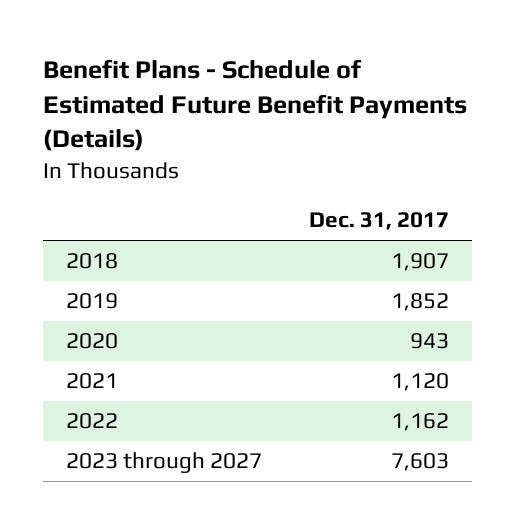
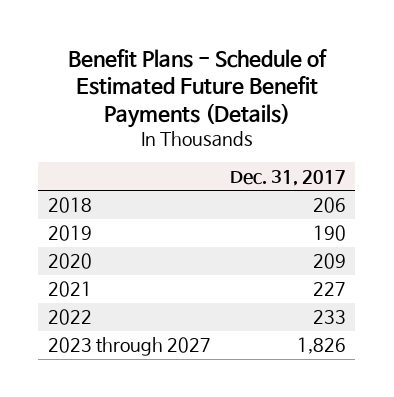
[390,253,449,272] 1,907 -> [312,197,346,214] 206
[390,293,449,312] 1,852 -> [312,225,346,242] 190
[409,333,449,350] 943 -> [312,253,346,270] 209
[390,373,449,392] 1,120 -> [312,282,346,297] 227
[390,413,449,432] 1,162 -> [312,310,346,325] 233
[390,453,449,472] 7,603 -> [296,337,346,355] 1,826

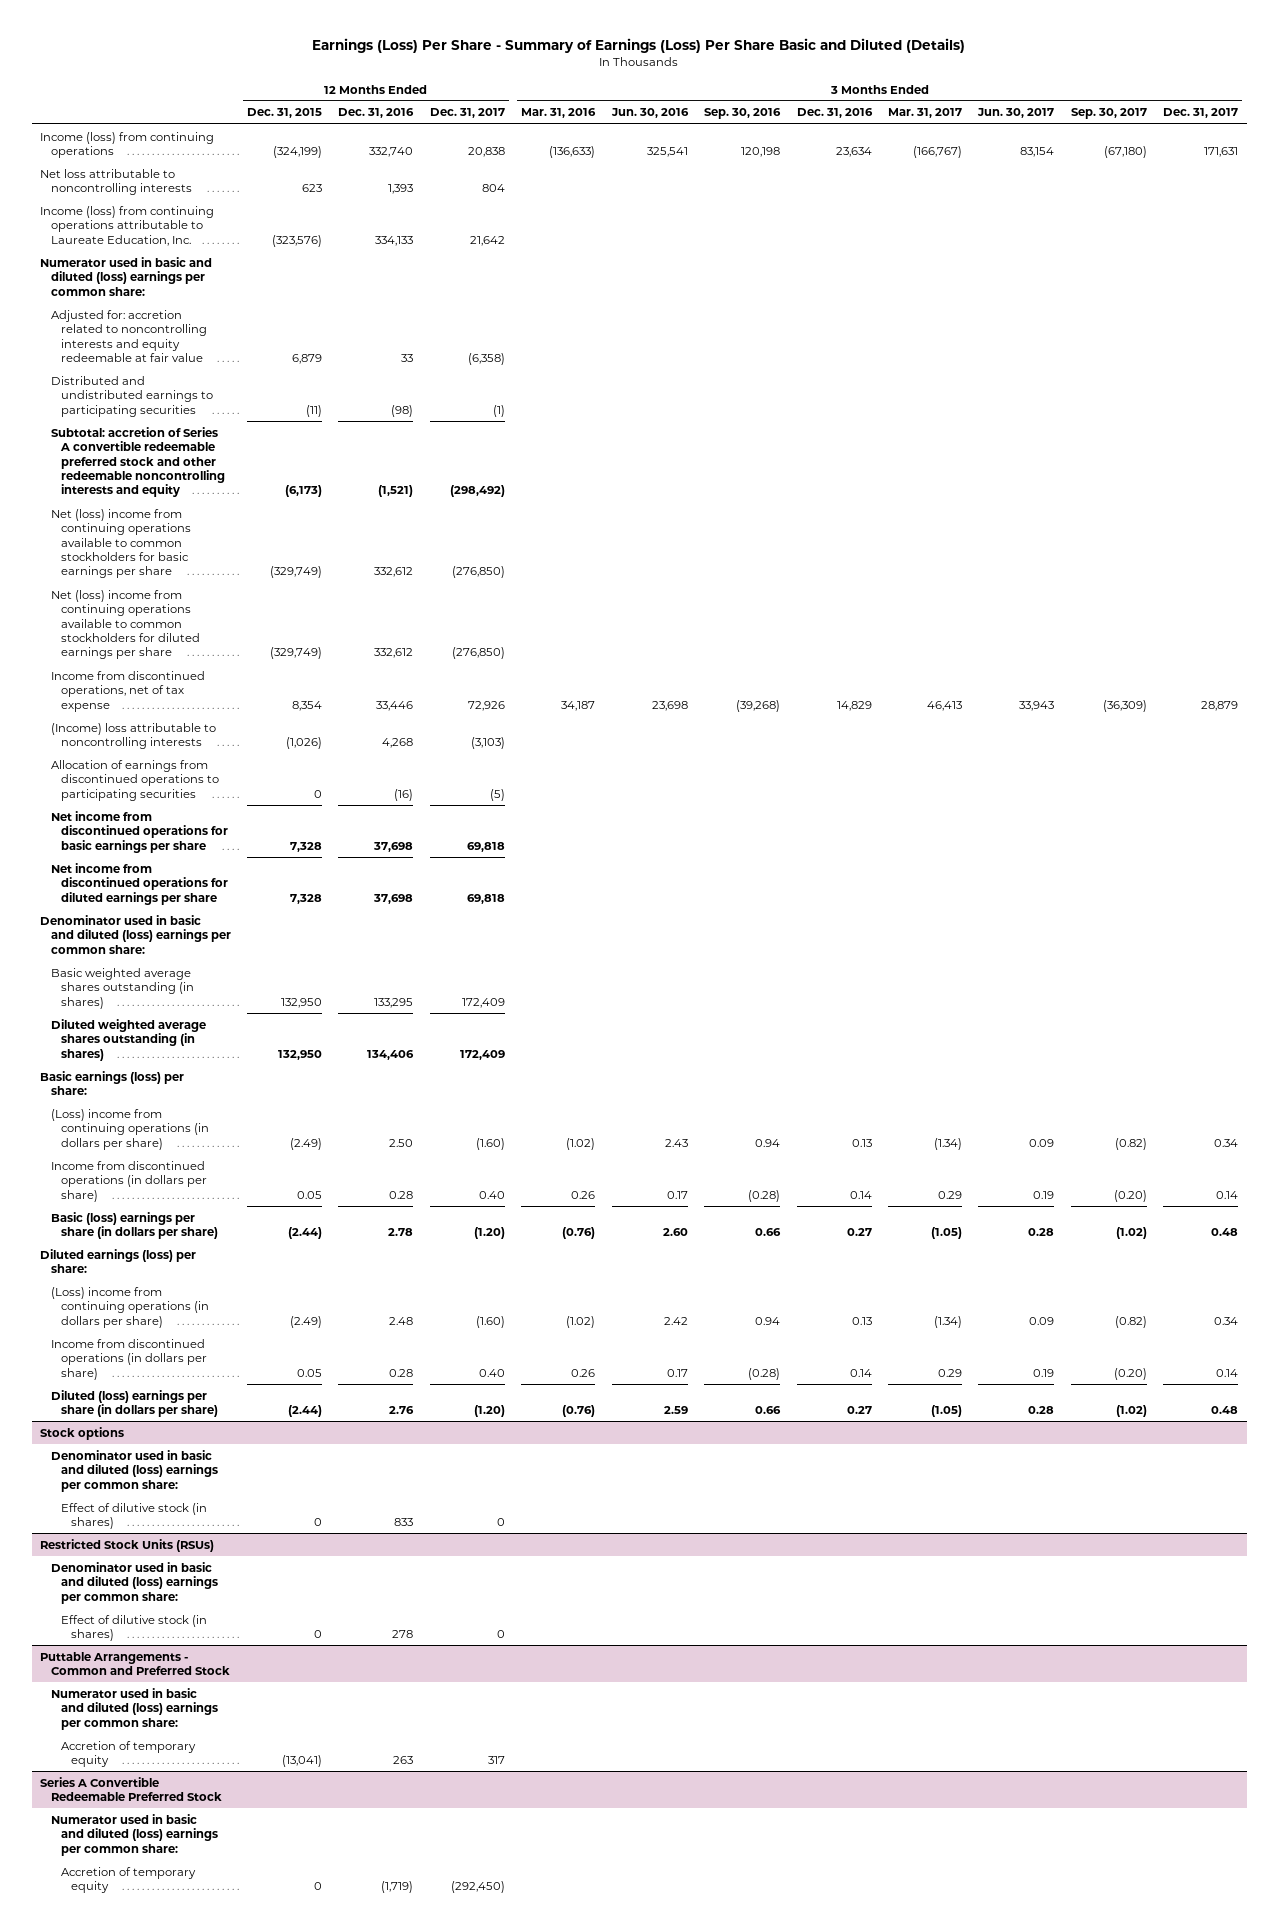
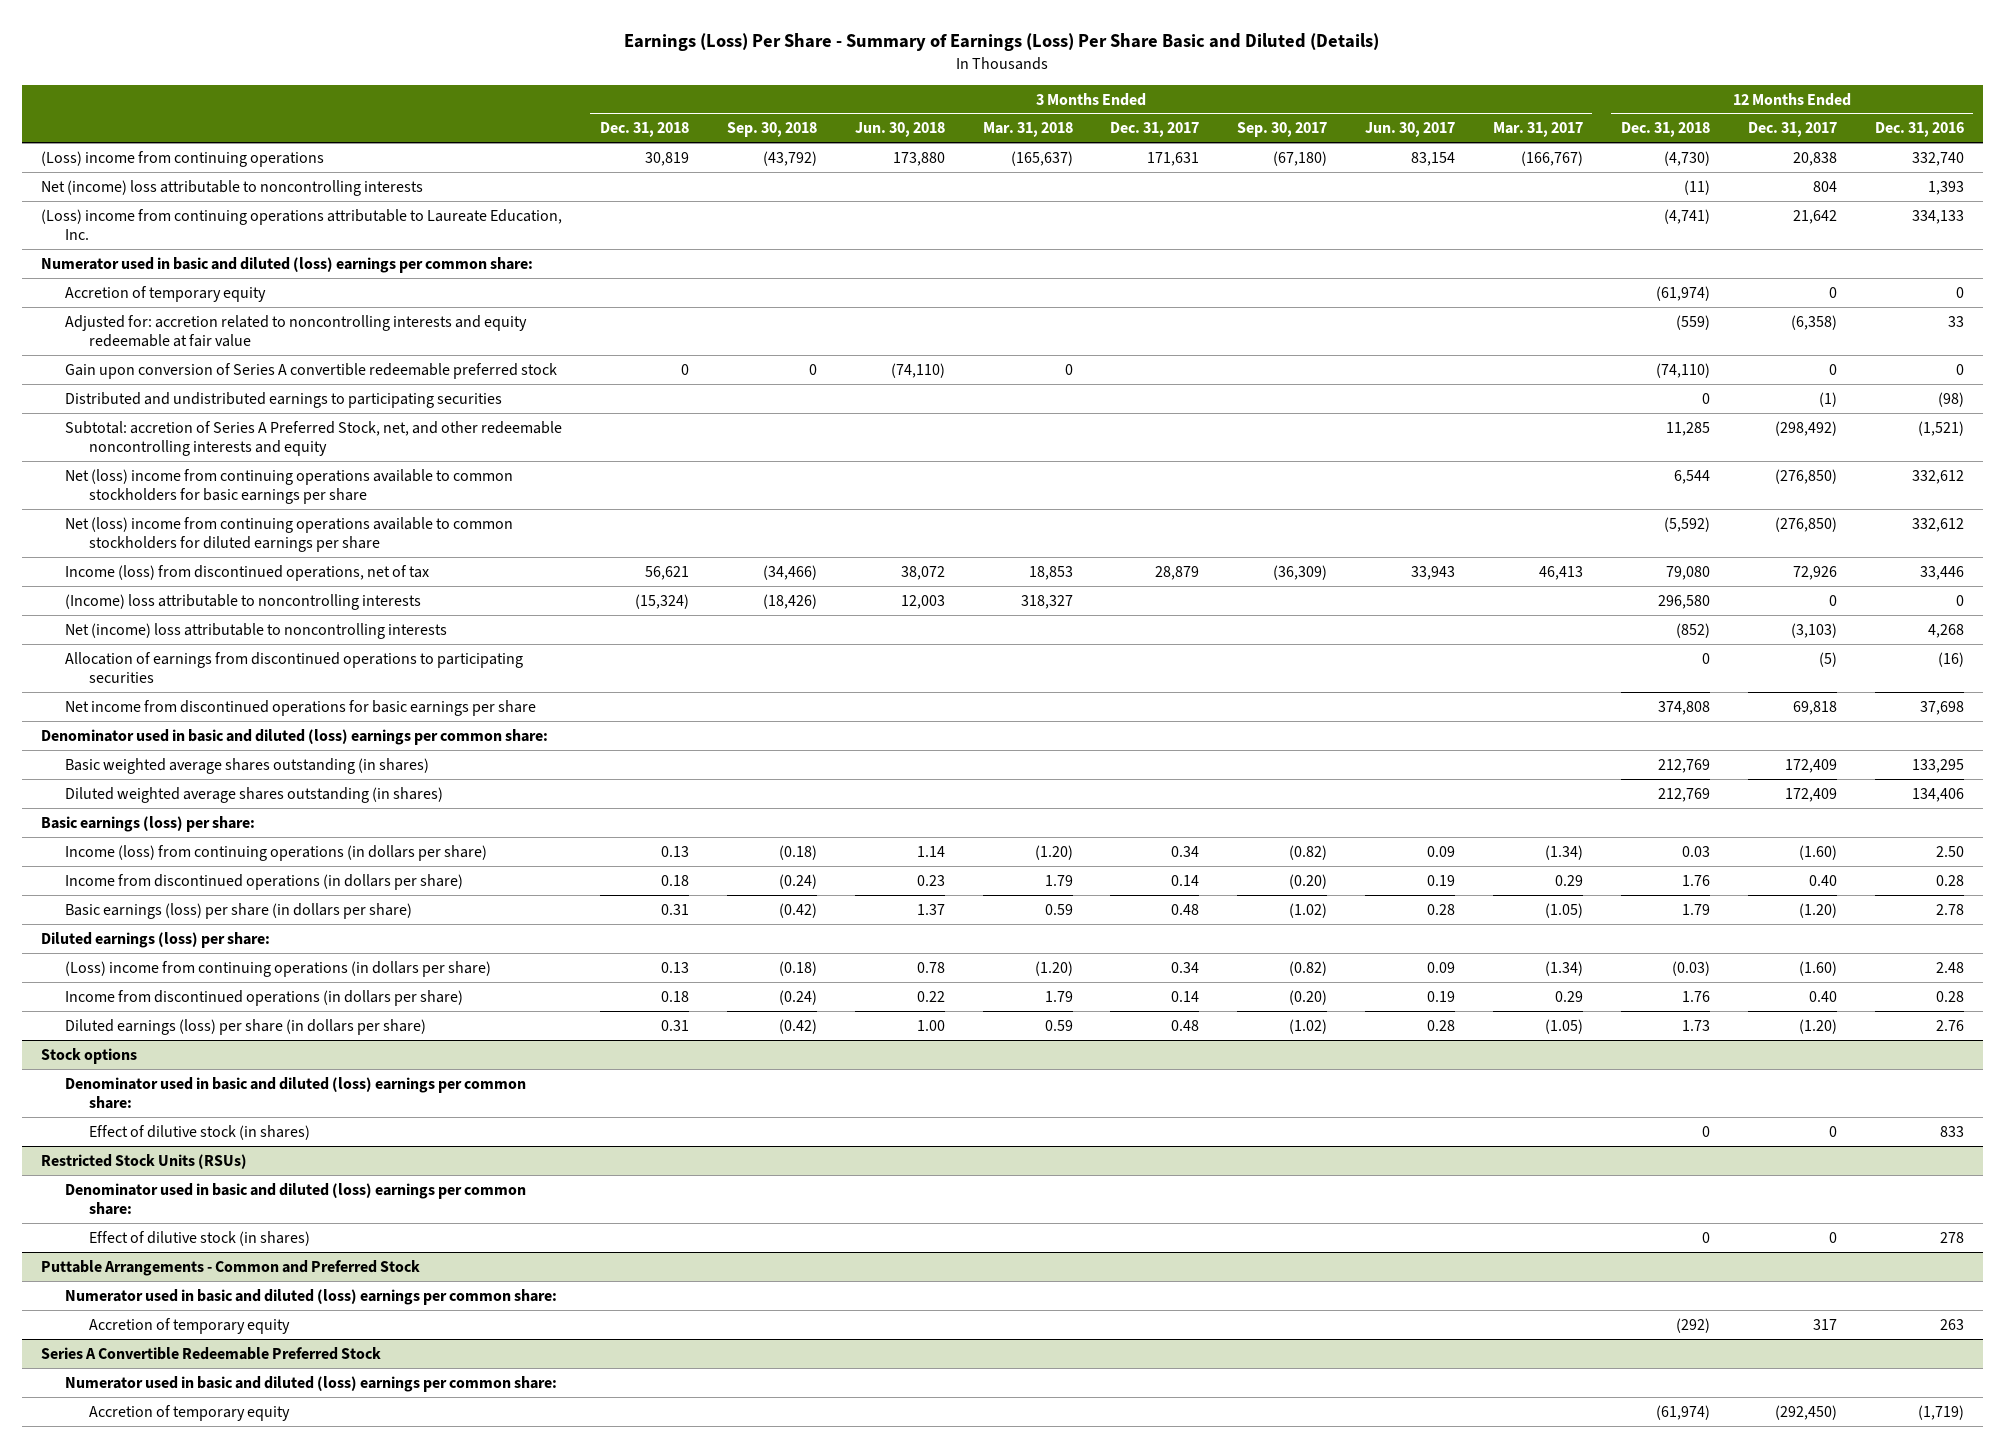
[246,108,322,119] Dec. 31, 2015 -> none
[521,108,597,119] Mar. 31, 2016 -> none
[610,108,689,119] Jun. 30, 2016 -> none
[704,108,782,120] Sep. 30, 2016 -> none
[796,108,873,119] Dec. 31, 2016 -> none
none -> [599,122,689,138] Dec. 31, 2018
none -> [726,122,817,138] Sep. 30, 2018
none -> [854,122,945,138] Jun. 30, 2018
none -> [982,122,1073,138] Mar. 31, 2018
none -> [1620,122,1710,138] Dec. 31, 2018
[40,131,215,159] Income (loss) from continuing operations -> [40,150,324,167] (Loss) income from continuing operations
[40,168,192,196] Net loss attributable to noncontrolling interests -> [40,179,423,196] Net (income) loss attributable to noncontrolling interests
[40,205,215,246] Income (loss) from continuing operations attributable to Laureate Education, Inc. -> [40,208,562,241] (Loss) income from continuing operations attributable to Laureate Education, Inc.
none -> [65,285,267,302] Accretion of temporary equity
none -> [65,362,558,379] Gain upon conversion of Series A convertible redeemable preferred stock
[50,426,225,498] Subtotal: accretion of Series A convertible redeemable preferred stock and other redeemable noncontrolling interests and equity -> [65,420,563,457] Subtotal: accretion of Series A Preferred Stock, net, and other redeemable noncontrolling interests and equity
[50,670,205,712] Income from discontinued operations, net of tax expense -> [65,564,430,581] Income (loss) from discontinued operations, net of tax
[382,738,414,749] 4,268 -> [1955,594,1964,606] 0
[470,737,505,750] (3,103) -> [1828,594,1837,606] 0
none -> [65,622,448,639] Net (income) loss attributable to noncontrolling interests
[50,862,228,905] Net income from discontinued operations for diluted earnings per share -> none
[50,1108,209,1150] (Loss) income from continuing operations (in dollars per share) -> [65,844,488,861] Income (loss) from continuing operations (in dollars per share)
[50,1211,218,1240] Basic (loss) earnings per share (in dollars per share) -> [65,902,413,919] Basic earnings (loss) per share (in dollars per share)
[50,1389,218,1418] Diluted (loss) earnings per share (in dollars per share) -> [65,1018,427,1035] Diluted earnings (loss) per share (in dollars per share)

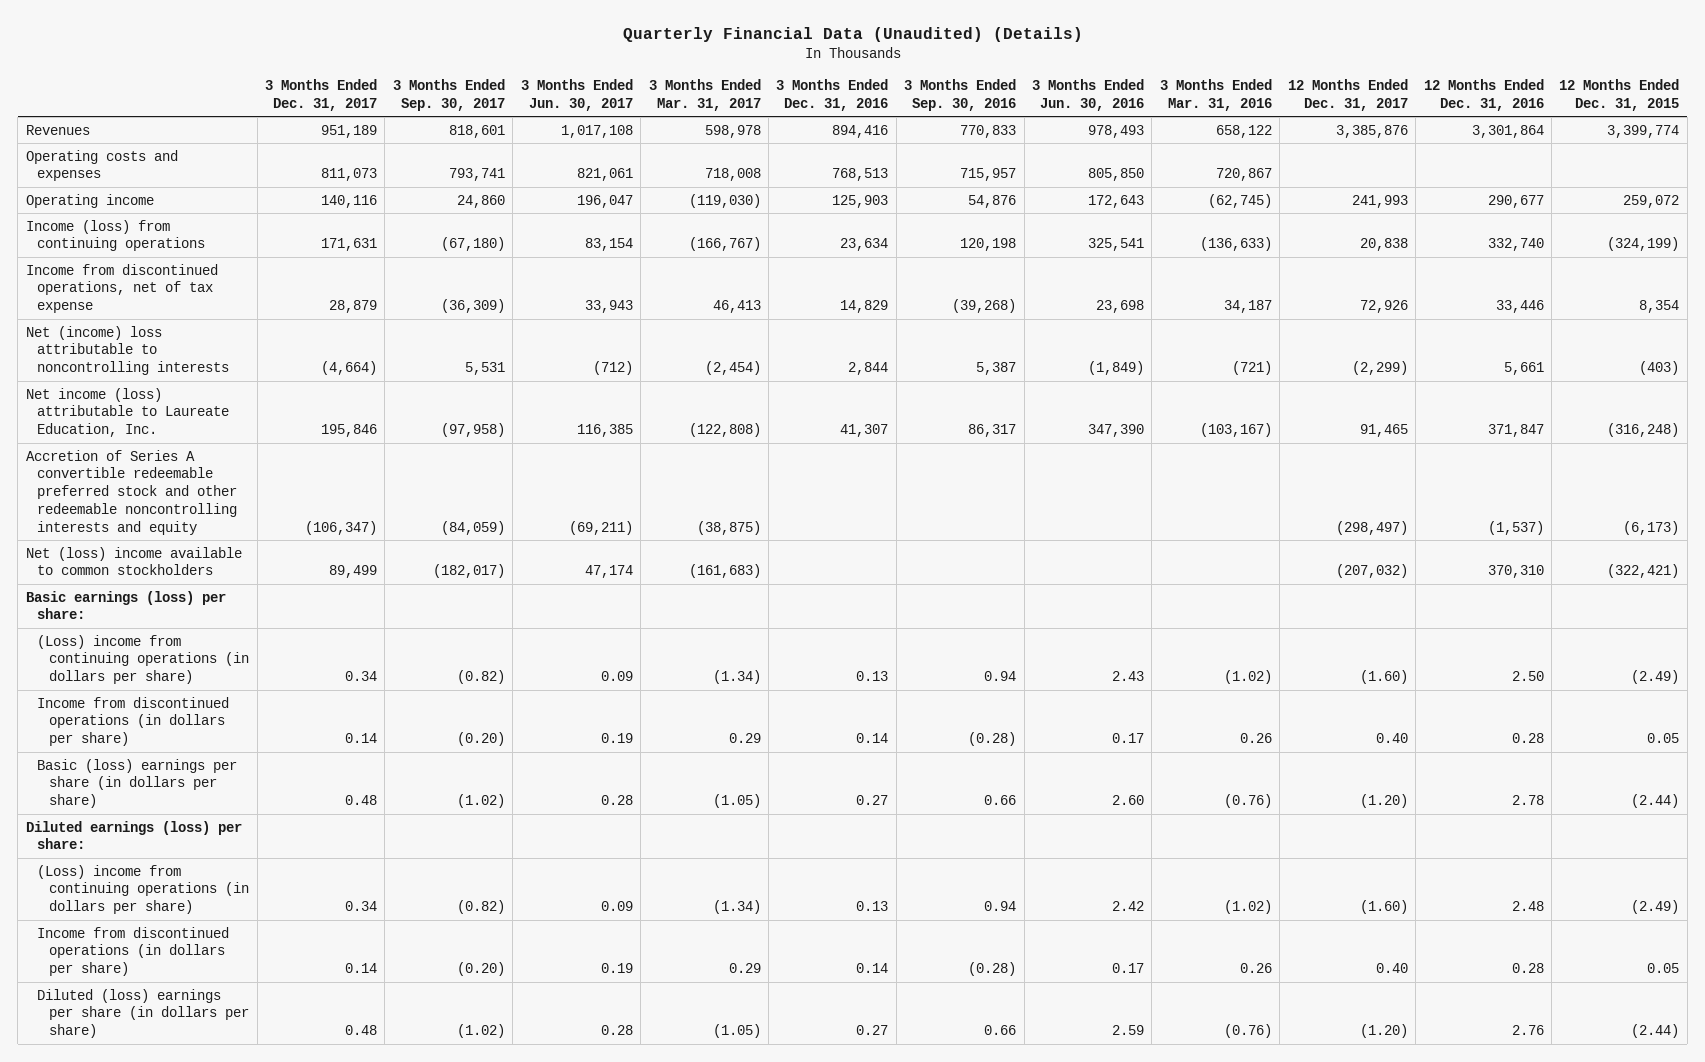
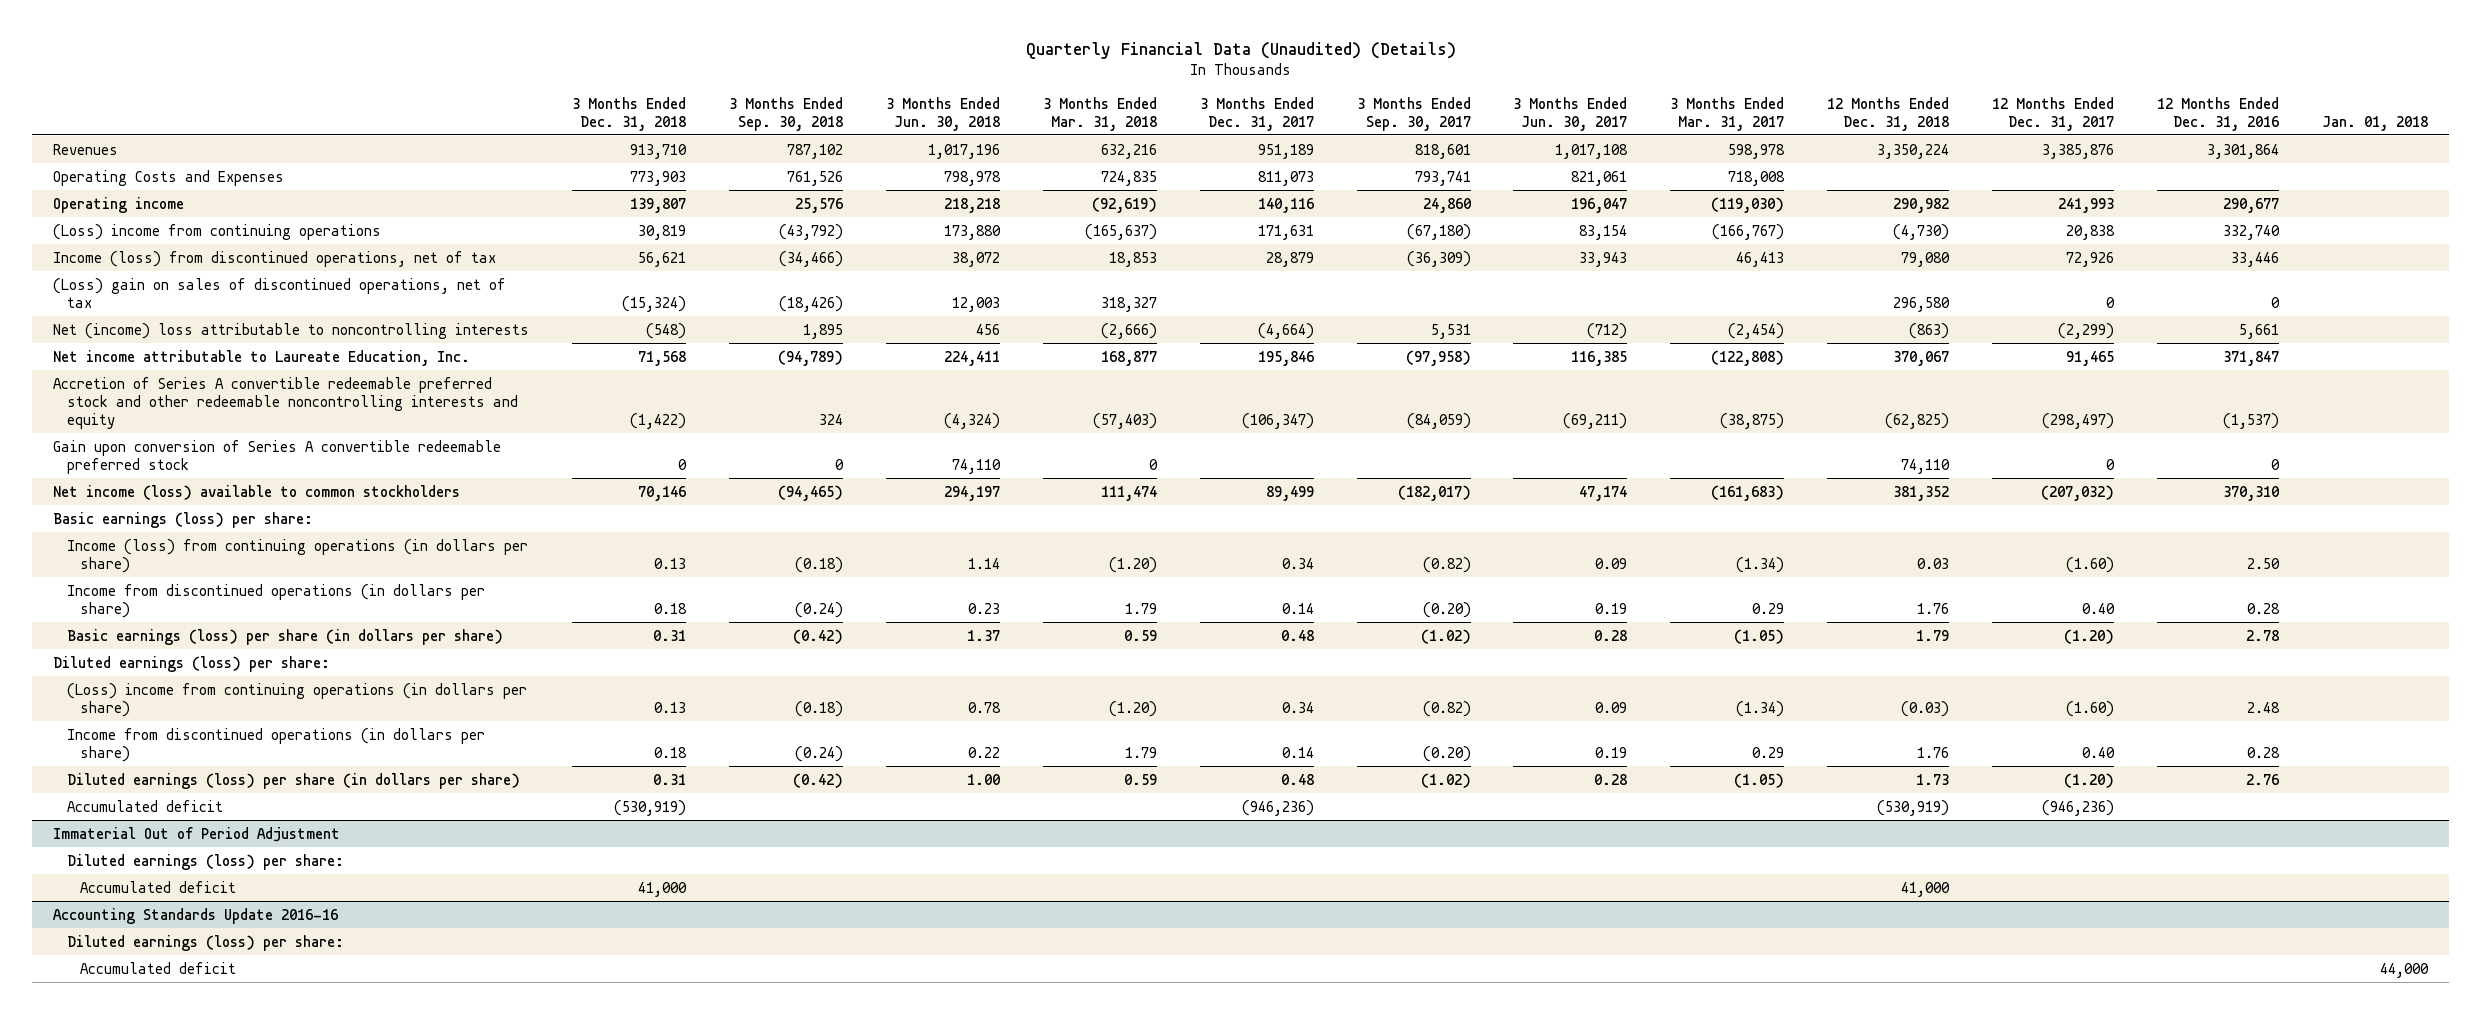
[776,79,889,111] 3 Months Ended Dec. 31, 2016 -> none
[904,79,1017,111] 3 Months Ended Sep. 30, 2016 -> none
[1032,79,1145,111] 3 Months Ended Jun. 30, 2016 -> none
[1159,79,1272,111] 3 Months Ended Mar. 31, 2016 -> none
[1559,79,1680,111] 12 Months Ended Dec. 31, 2015 -> none
none -> [572,96,687,131] 3 Months Ended Dec. 31, 2018
none -> [729,96,844,131] 3 Months Ended Sep. 30, 2018
none -> [885,96,1000,131] 3 Months Ended Jun. 30, 2018
none -> [1042,96,1157,131] 3 Months Ended Mar. 31, 2018
none -> [1827,96,1950,131] 12 Months Ended Dec. 31, 2018
none -> [2321,115,2428,131] Jan. 01, 2018
[25,149,178,182] Operating costs and expenses -> [53,169,285,186] Operating Costs and Expenses
[25,219,206,252] Income (loss) from continuing operations -> [53,223,382,240] (Loss) income from continuing operations
[25,263,218,314] Income from discontinued operations, net of tax expense -> [53,250,497,267] Income (loss) from discontinued operations, net of tax
none -> [53,277,507,308] (Loss) gain on sales of discontinued operations, net of tax
[25,387,230,438] Net income (loss) attributable to Laureate Education, Inc. -> [53,349,471,366] Net income attributable to Laureate Education, Inc.
none -> [53,439,502,474] Gain upon conversion of Series A convertible redeemable preferred stock
[25,546,242,576] Net (loss) income available to common stockholders -> [53,484,461,500] Net income (loss) available to common stockholders
[37,634,250,685] (Loss) income from continuing operations (in dollars per share) -> [66,538,528,573] Income (loss) from continuing operations (in dollars per share)
[37,758,238,809] Basic (loss) earnings per share (in dollars per share) -> [66,628,503,645] Basic earnings (loss) per share (in dollars per share)
[37,988,250,1039] Diluted (loss) earnings per share (in dollars per share) -> [66,772,520,789] Diluted earnings (loss) per share (in dollars per share)
none -> [66,799,223,812] Accumulated deficit
none -> [53,826,341,842] Immaterial Out of Period Adjustment
none -> [66,853,344,870] Diluted earnings (loss) per share:
none -> [80,880,237,893] Accumulated deficit
none -> [53,907,339,924] Accounting Standards Update 2016-16
none -> [66,934,344,951] Diluted earnings (loss) per share:
none -> [80,961,237,974] Accumulated deficit

